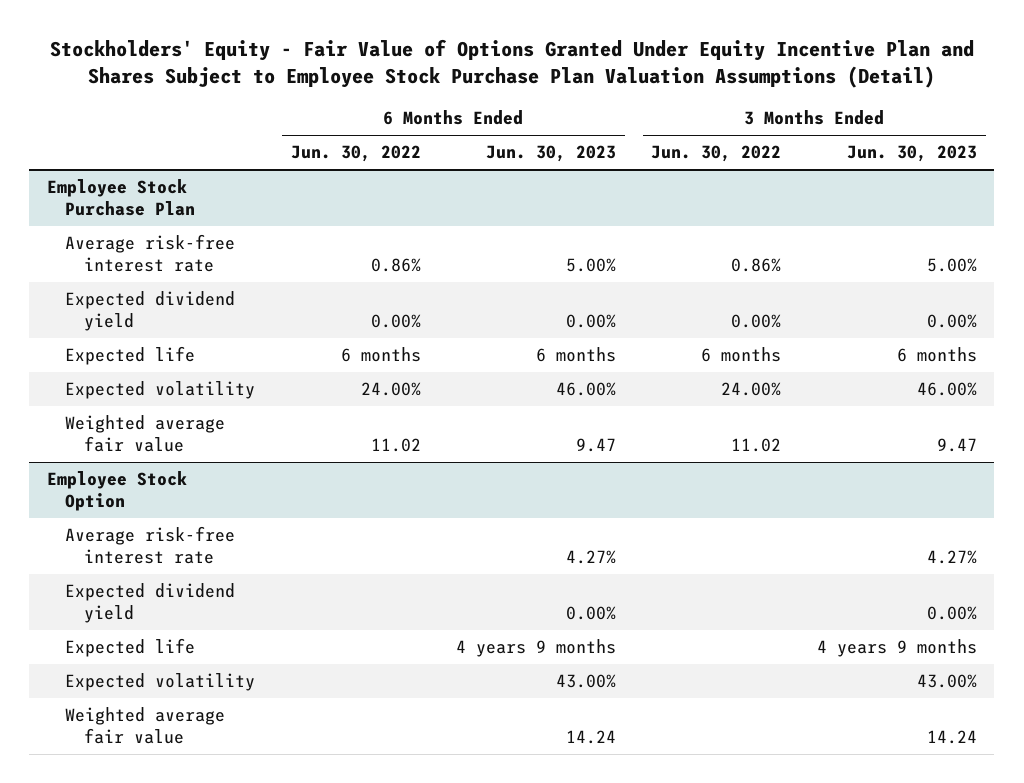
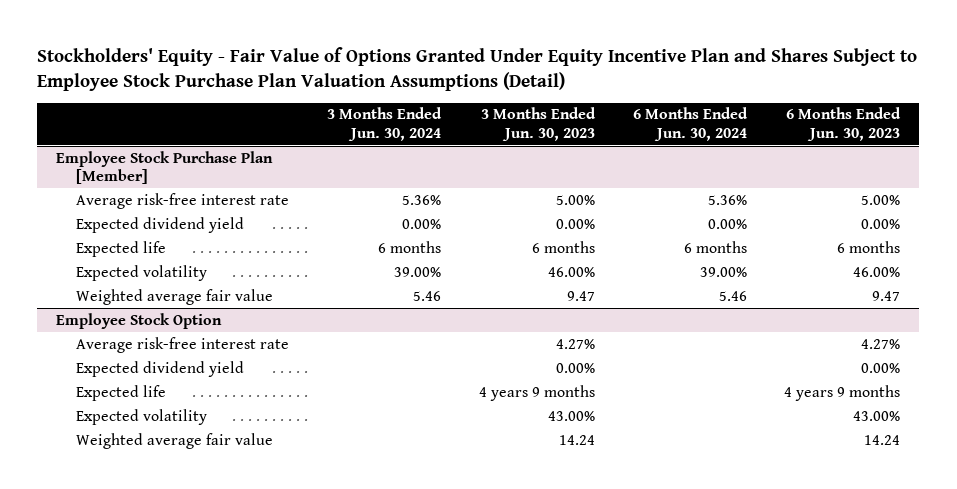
[290,145,421,163] Jun. 30, 2022 -> none
[651,145,782,163] Jun. 30, 2022 -> none
none -> [326,107,442,141] 3 Months Ended Jun. 30, 2024
none -> [632,107,748,141] 6 Months Ended Jun. 30, 2024
[46,179,196,217] Employee Stock Purchase Plan -> [56,150,274,185] Employee Stock Purchase Plan [Member]

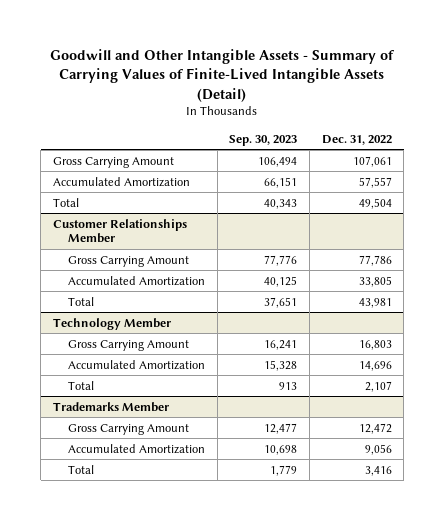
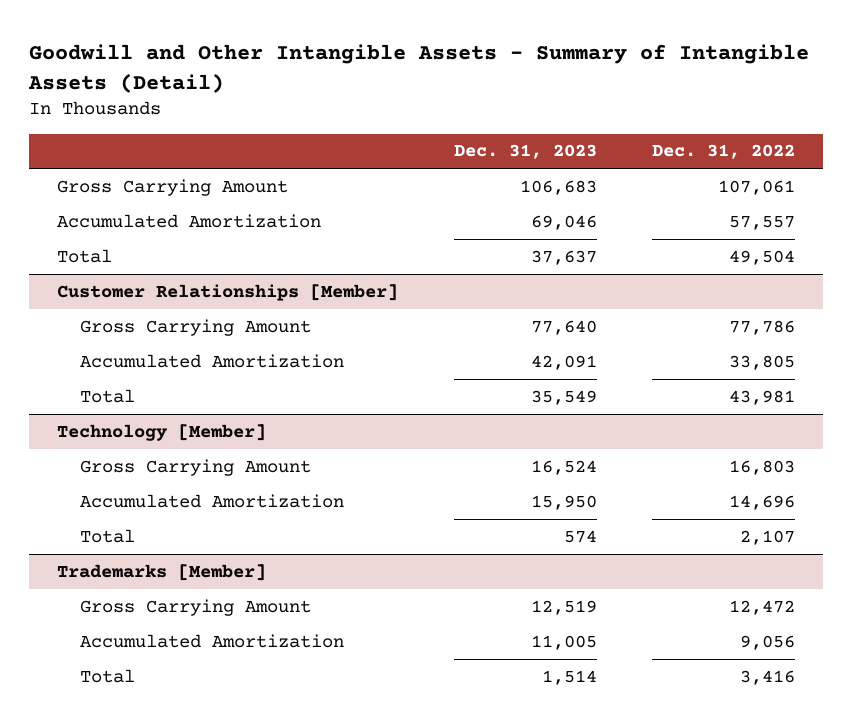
[50,49,396,102] Goodwill and Other Intangible Assets - Summary of Carrying Values of Finite-Lived Intangible Assets (Detail) -> [28,44,810,93] Goodwill and Other Intangible Assets - Summary of Intangible Assets (Detail)
[229,134,298,146] Sep. 30, 2023 -> none
none -> [453,144,597,160] Dec. 31, 2023
[53,218,188,244] Customer Relationships Member -> [57,283,399,301] Customer Relationships [Member]
[53,317,172,330] Technology Member -> [57,423,267,441] Technology [Member]
[53,401,170,412] Trademarks Member -> [57,563,267,581] Trademarks [Member]

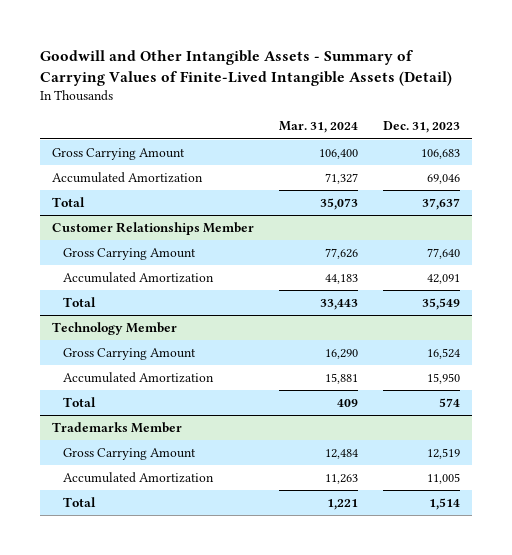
[28,44,810,93] Goodwill and Other Intangible Assets - Summary of Intangible Assets (Detail) -> [40,49,453,86] Goodwill and Other Intangible Assets - Summary of Carrying Values of Finite-Lived Intangible Assets (Detail)
[652,144,796,160] Dec. 31, 2022 -> none
none -> [278,121,358,134] Mar. 31, 2024
[57,283,399,301] Customer Relationships [Member] -> [52,221,255,235] Customer Relationships Member
[57,423,267,441] Technology [Member] -> [52,321,178,335] Technology Member
[57,563,267,581] Trademarks [Member] -> [52,421,183,433] Trademarks Member

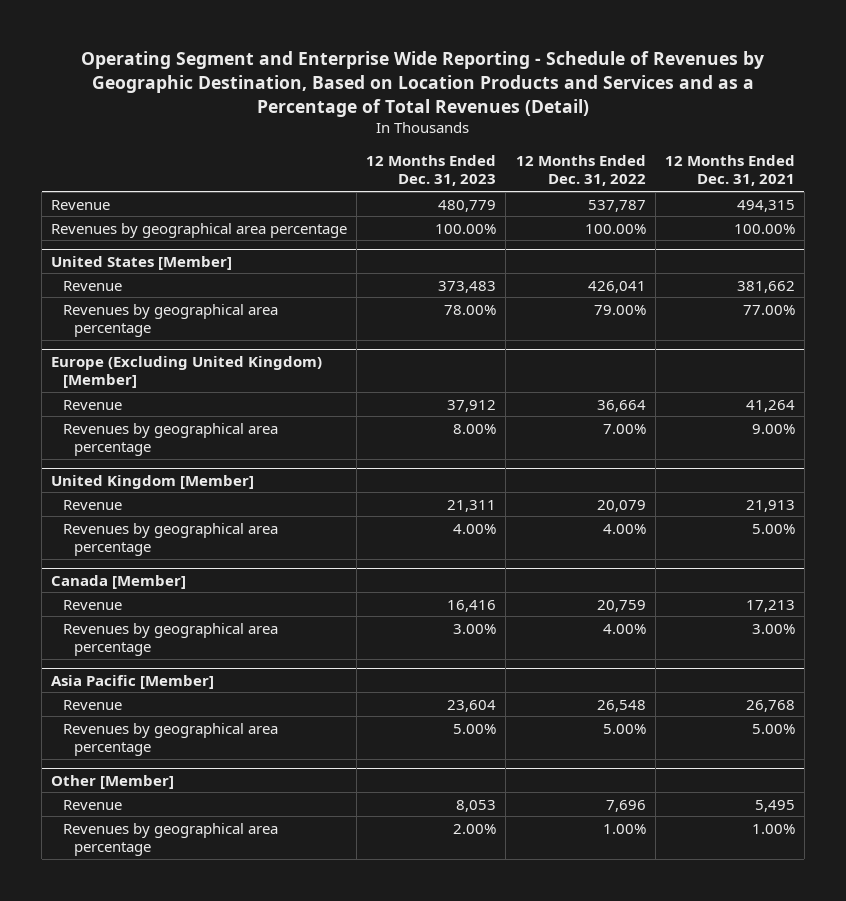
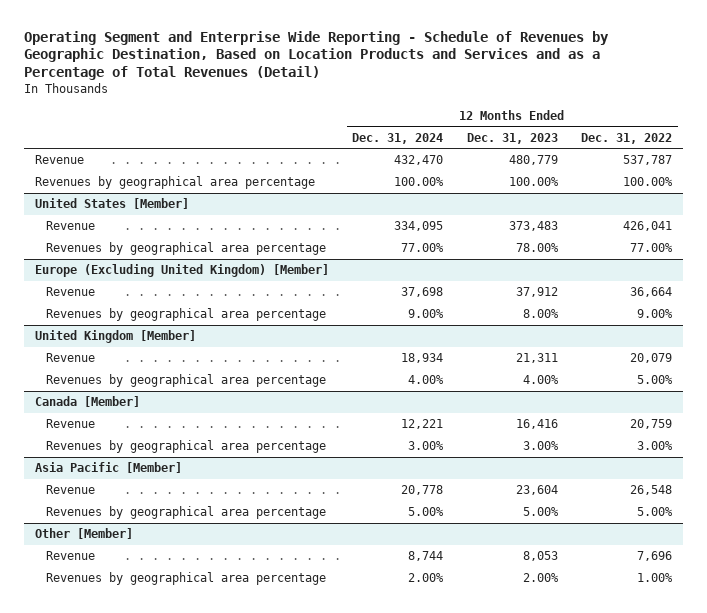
[664,155,795,187] 12 Months Ended Dec. 31, 2021 -> none
none -> [352,132,444,144] Dec. 31, 2024
[593,304,646,315] 79.00% -> [629,243,673,253] 77.00%
[602,423,646,434] 7.00% -> [636,309,673,319] 9.00%
[602,523,646,534] 4.00% -> [636,375,673,385] 5.00%
[602,623,646,634] 4.00% -> [636,441,673,451] 3.00%

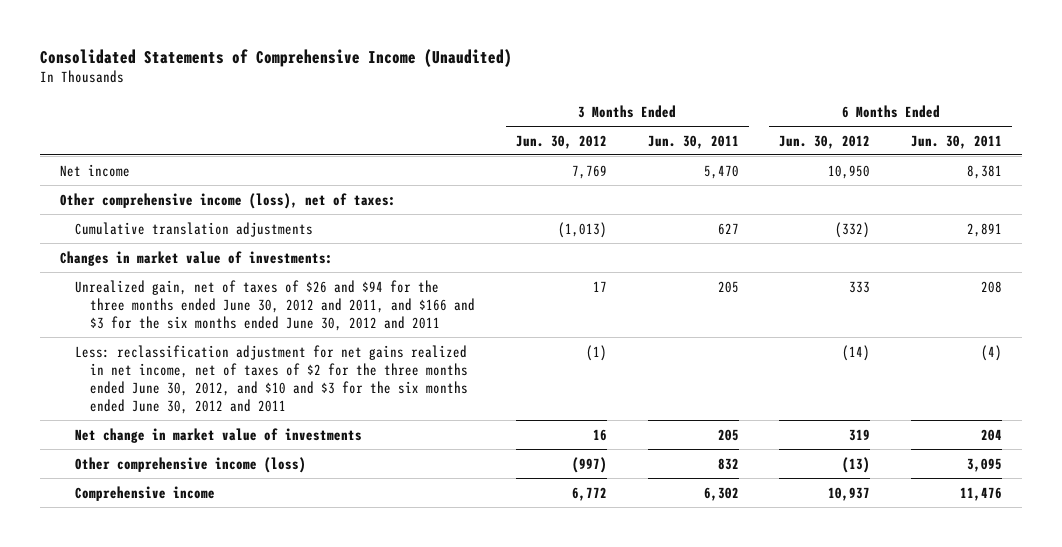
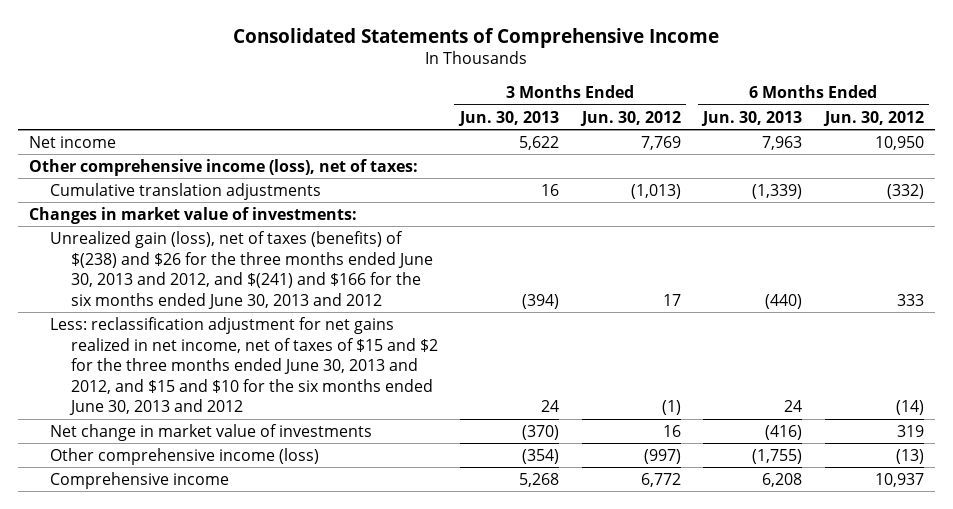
[39,48,512,67] Consolidated Statements of Comprehensive Income (Unaudited) -> [233,27,720,48] Consolidated Statements of Comprehensive Income
[647,134,739,149] Jun. 30, 2011 -> none
[910,134,1002,149] Jun. 30, 2011 -> none
none -> [458,110,560,126] Jun. 30, 2013
none -> [701,110,803,126] Jun. 30, 2013
[75,279,476,331] Unrealized gain, net of taxes of $26 and $94 for the three months ended June 30, 2012 and 2011, and $166 and $3 for the six months ended June 30, 2012 and 2011 -> [49,230,433,309] Unrealized gain (loss), net of taxes (benefits) of $(238) and $26 for the three months ended June 30, 2013 and 2012, and $(241) and $166 for the six months ended June 30, 2013 and 2012
[75,344,469,414] Less: reclassification adjustment for net gains realized in net income, net of taxes of $2 for the three months ended June 30, 2012, and $10 and $3 for the six months ended June 30, 2012 and 2011 -> [49,316,438,416] Less: reclassification adjustment for net gains realized in net income, net of taxes of $15 and $2 for the three months ended June 30, 2013 and 2012, and $15 and $10 for the six months ended June 30, 2013 and 2012

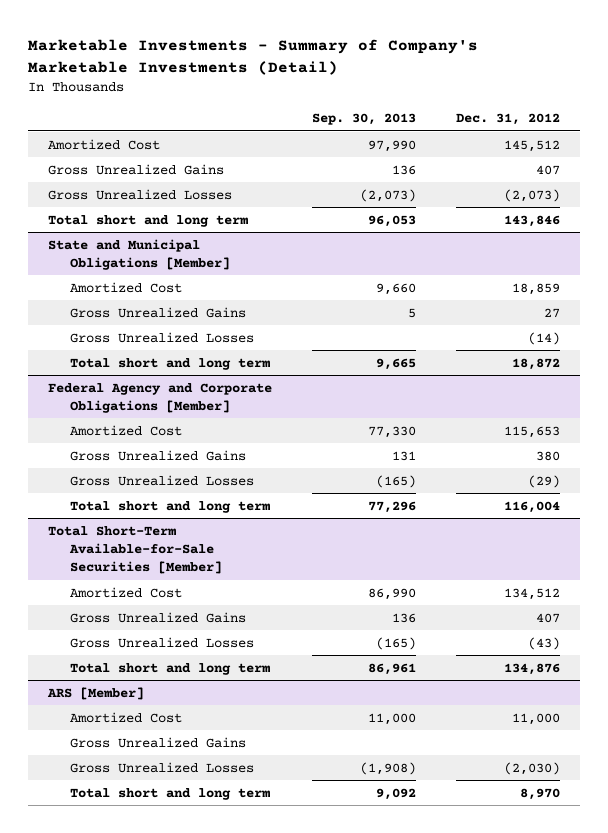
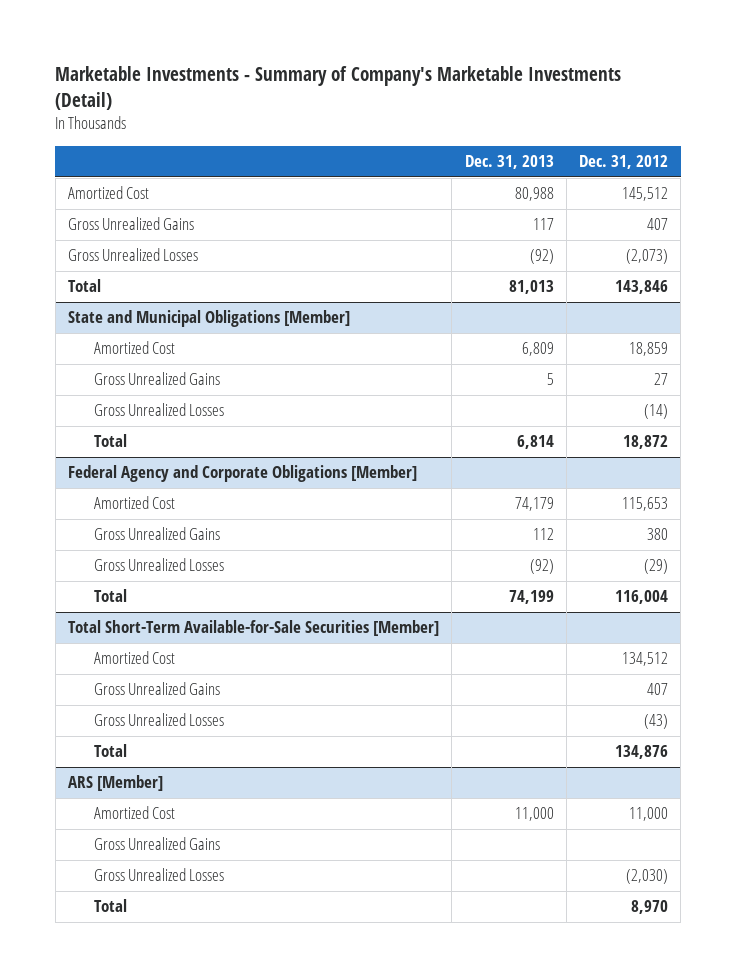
[311,112,416,125] Sep. 30, 2013 -> none
none -> [464,155,554,170] Dec. 31, 2013
[48,214,249,227] Total short and long term -> [67,279,101,293] Total
[70,357,271,370] Total short and long term -> [94,434,128,448] Total
[70,500,271,513] Total short and long term -> [94,589,128,603] Total
[70,662,271,675] Total short and long term -> [94,744,128,758] Total
[70,787,271,800] Total short and long term -> [94,899,128,913] Total

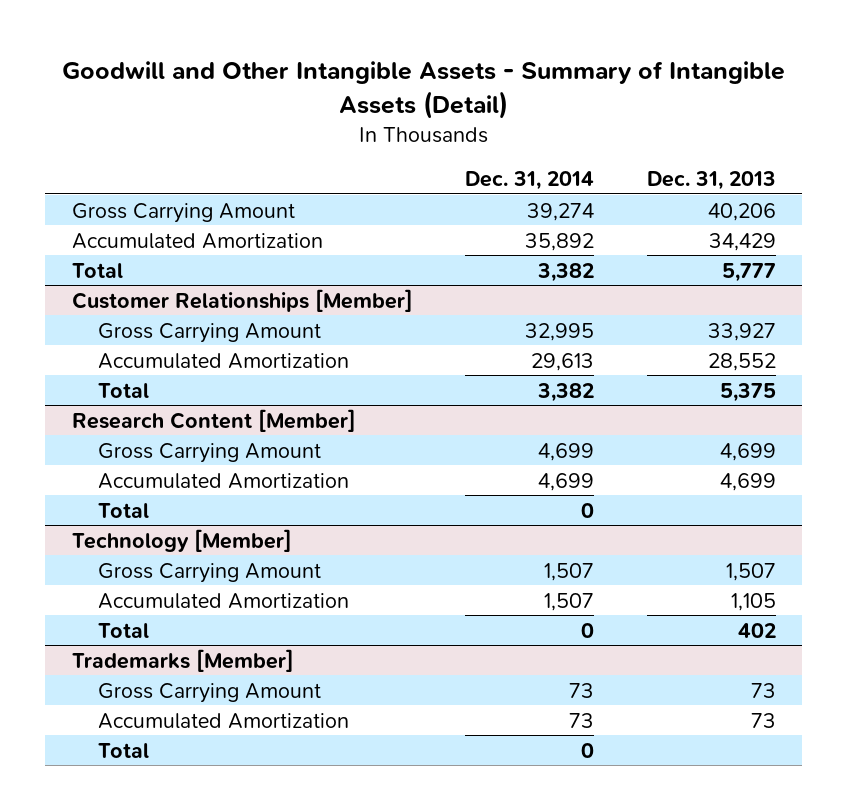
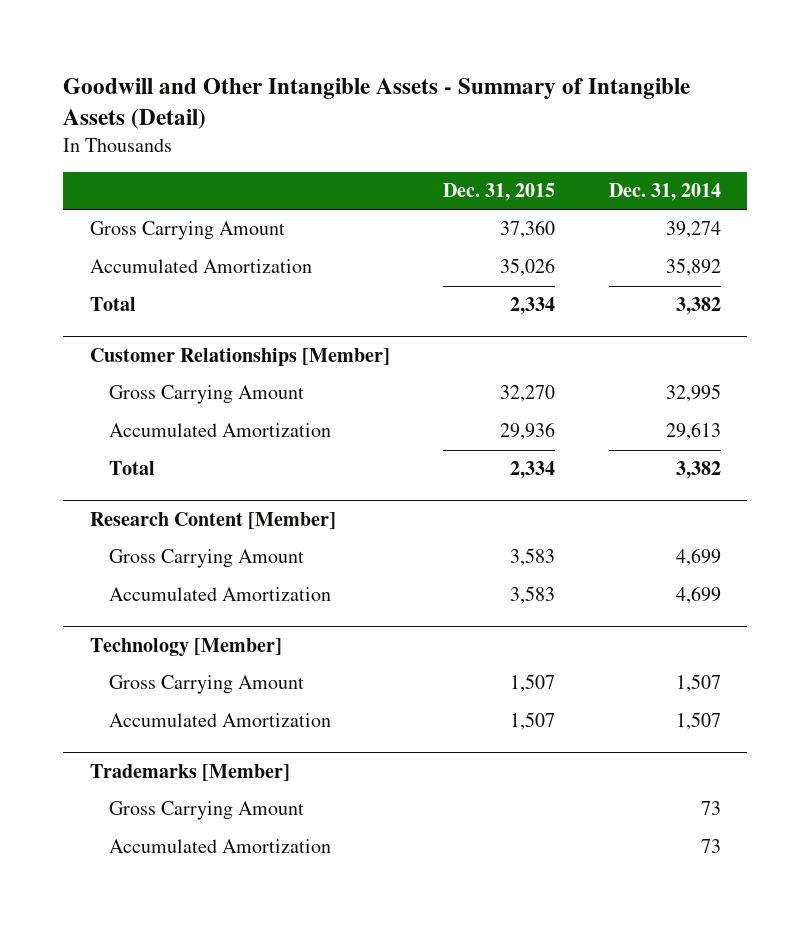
[647,170,777,190] Dec. 31, 2013 -> none
none -> [443,183,556,202] Dec. 31, 2015
[97,502,149,518] Total -> none
[97,622,149,638] Total -> none
[97,742,149,758] Total -> none

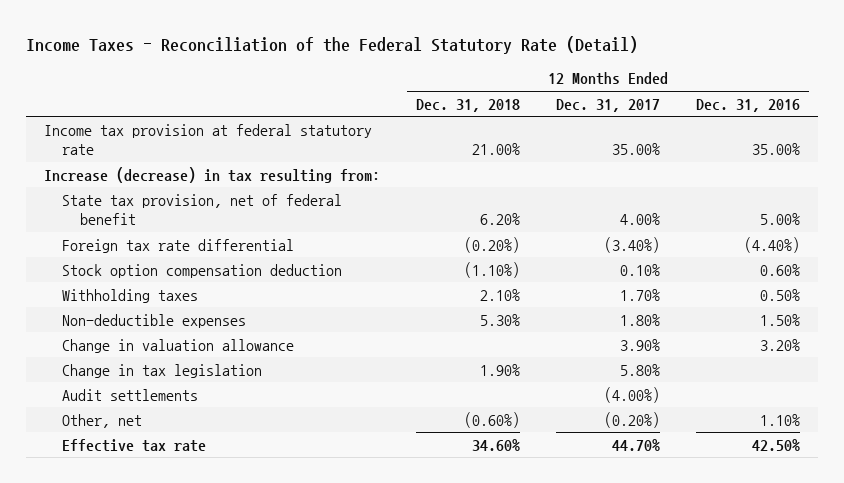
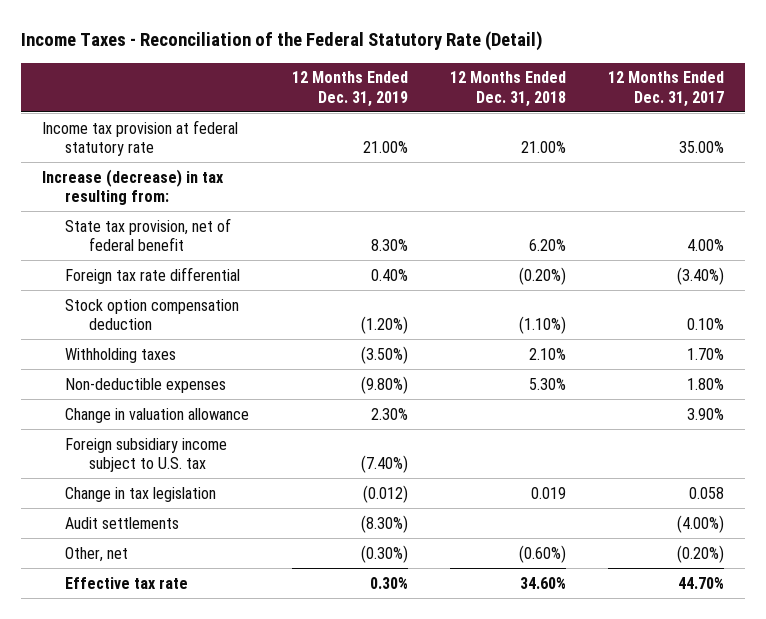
[695,98,800,112] Dec. 31, 2016 -> none
none -> [291,71,408,107] 12 Months Ended Dec. 31, 2019
none -> [65,437,228,473] Foreign subsidiary income subject to U.S. tax
[480,363,521,376] 1.90% -> [530,486,566,499] 0.019
[619,363,660,376] 5.80% -> [688,486,724,499] 0.058

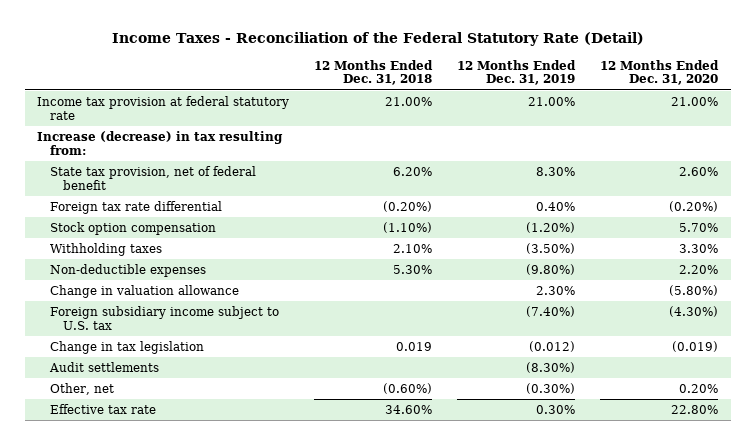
[607,71,724,107] 12 Months Ended Dec. 31, 2017 -> none
none -> [600,59,720,86] 12 Months Ended Dec. 31, 2020
[65,298,240,331] Stock option compensation deduction -> [50,222,217,236] Stock option compensation

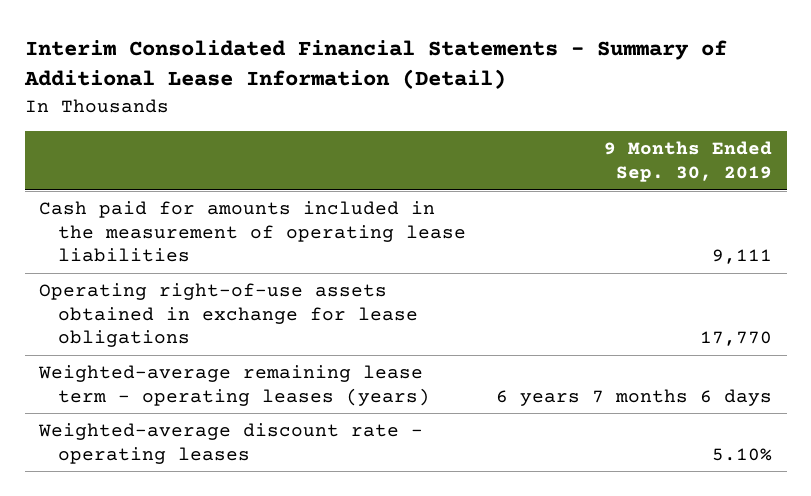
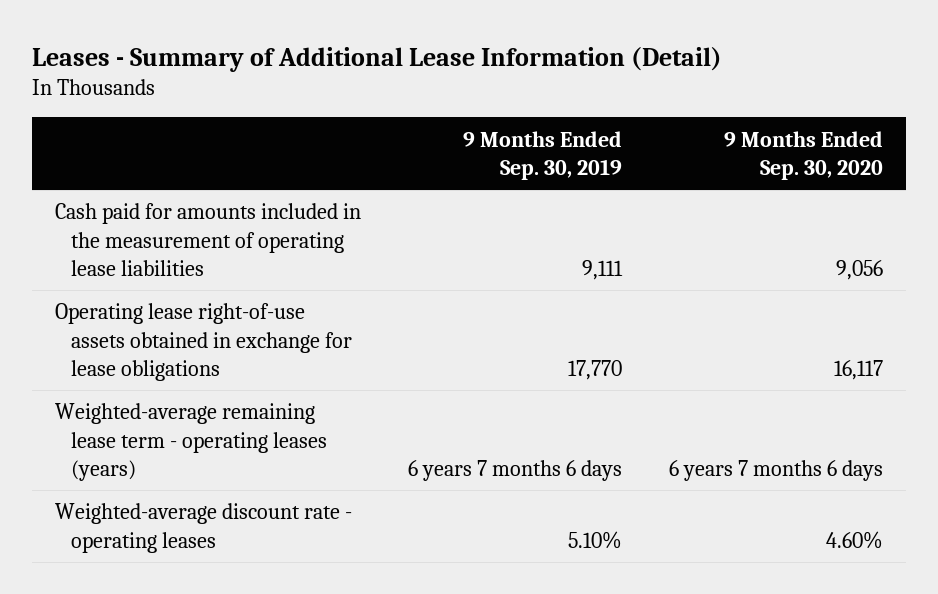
[23,39,727,90] Interim Consolidated Financial Statements - Summary of Additional Lease Information (Detail) -> [31,46,722,72] Leases - Summary of Additional Lease Information (Detail)
none -> [723,130,883,181] 9 Months Ended Sep. 30, 2020
[39,283,419,348] Operating right-of-use assets obtained in exchange for lease obligations -> [55,303,353,382] Operating lease right-of-use assets obtained in exchange for lease obligations

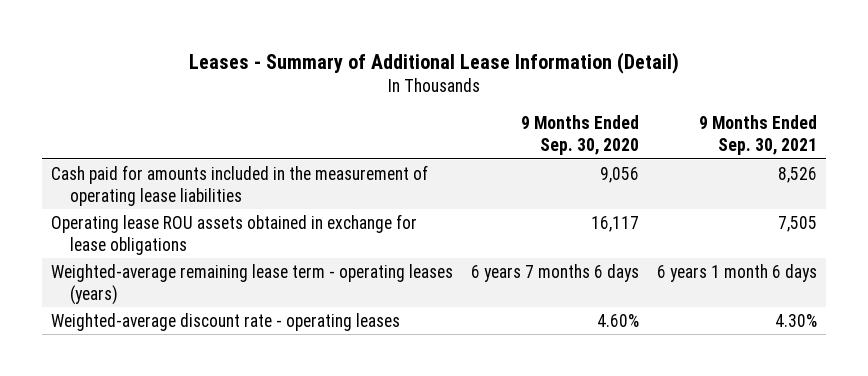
[462,130,622,181] 9 Months Ended Sep. 30, 2019 -> none
none -> [699,115,818,156] 9 Months Ended Sep. 30, 2021
[55,303,353,382] Operating lease right-of-use assets obtained in exchange for lease obligations -> [50,213,417,255] Operating lease ROU assets obtained in exchange for lease obligations

